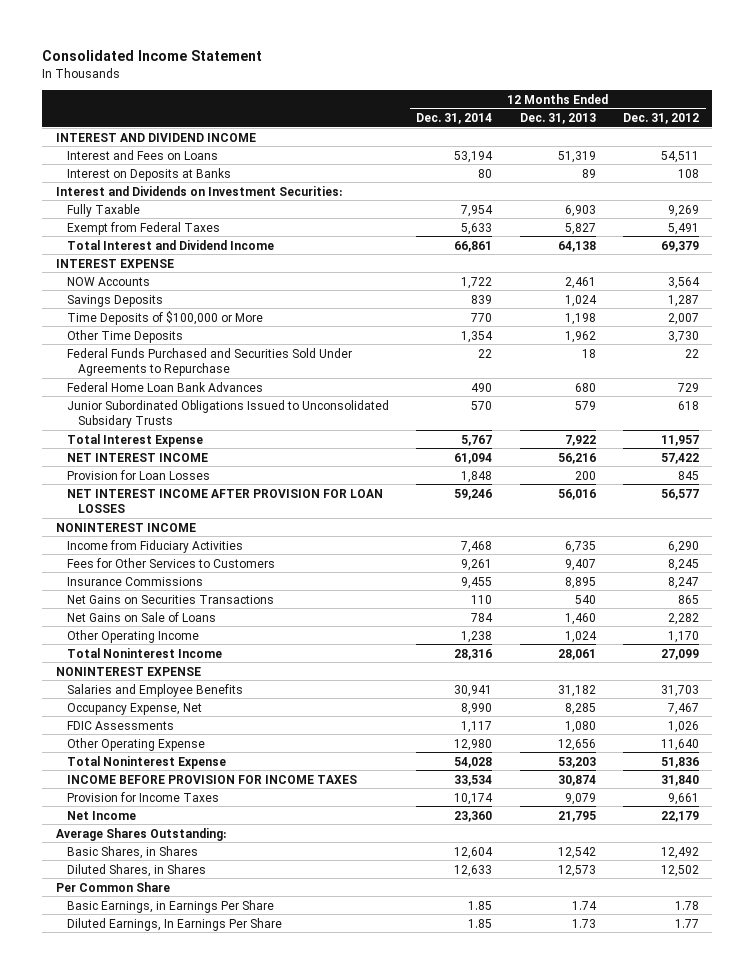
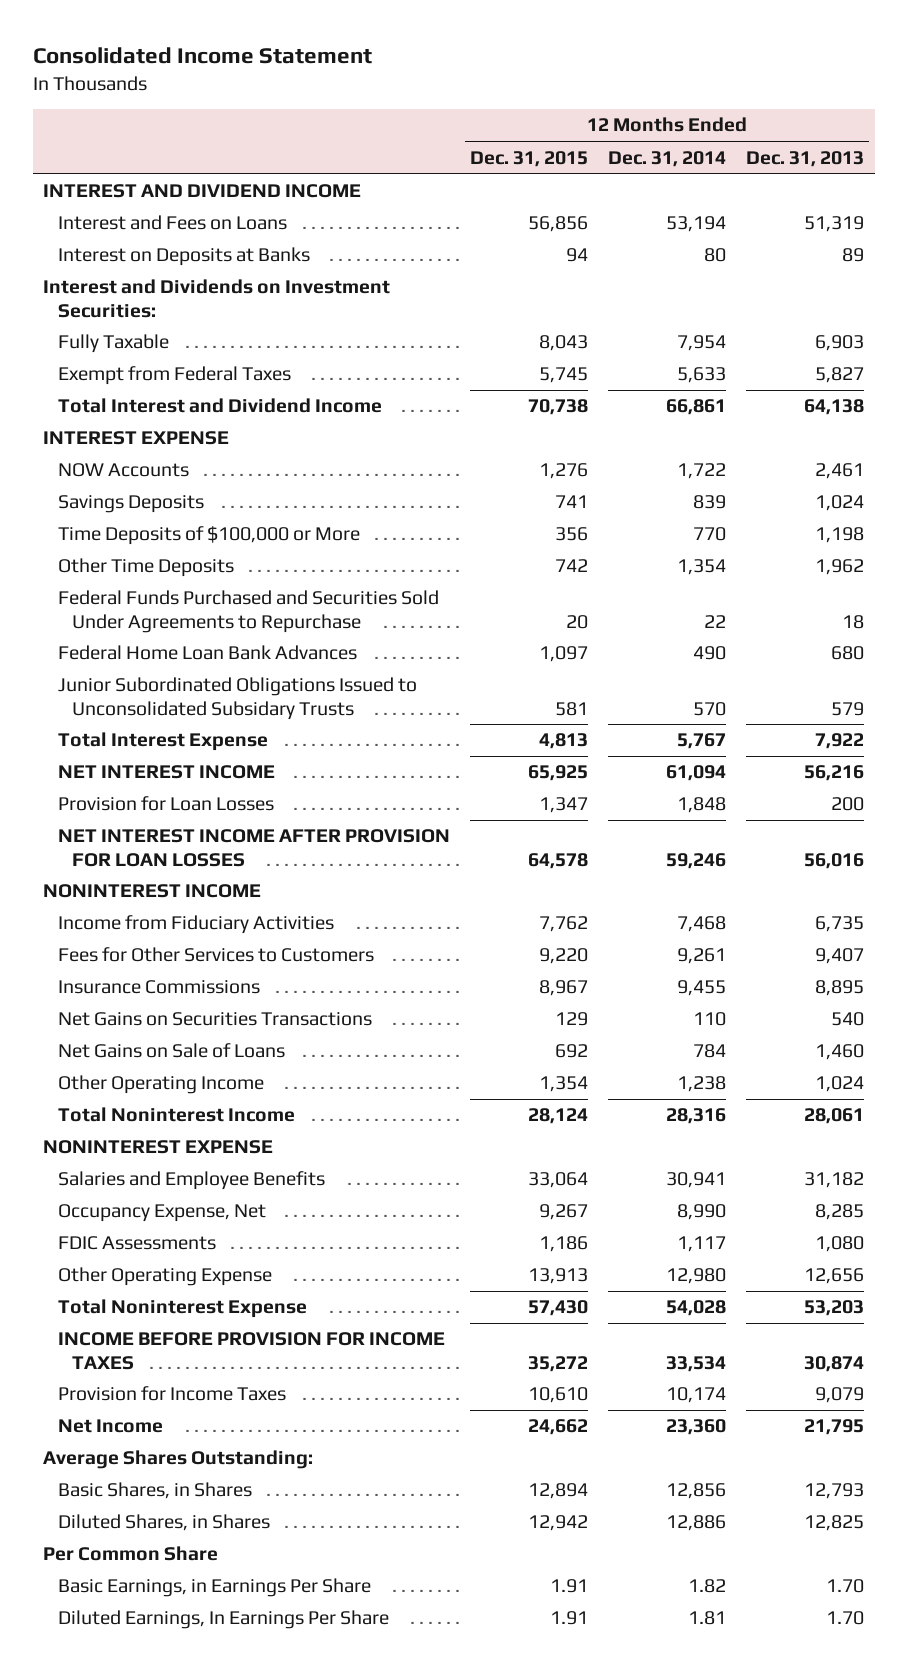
[622,113,699,125] Dec. 31, 2012 -> none
none -> [469,150,588,167] Dec. 31, 2015
[454,846,494,859] 12,604 -> [666,1483,727,1500] 12,856
[557,846,596,859] 12,542 -> [804,1483,865,1500] 12,793
[454,864,493,877] 12,633 -> [666,1515,727,1532] 12,886
[557,864,596,877] 12,573 -> [804,1515,865,1532] 12,825
[468,900,493,910] 1.85 -> [688,1579,727,1594] 1.82
[571,900,597,910] 1.74 -> [826,1579,865,1594] 1.70
[468,918,493,928] 1.85 -> [688,1611,727,1626] 1.81
[571,918,596,928] 1.73 -> [826,1611,865,1626] 1.70

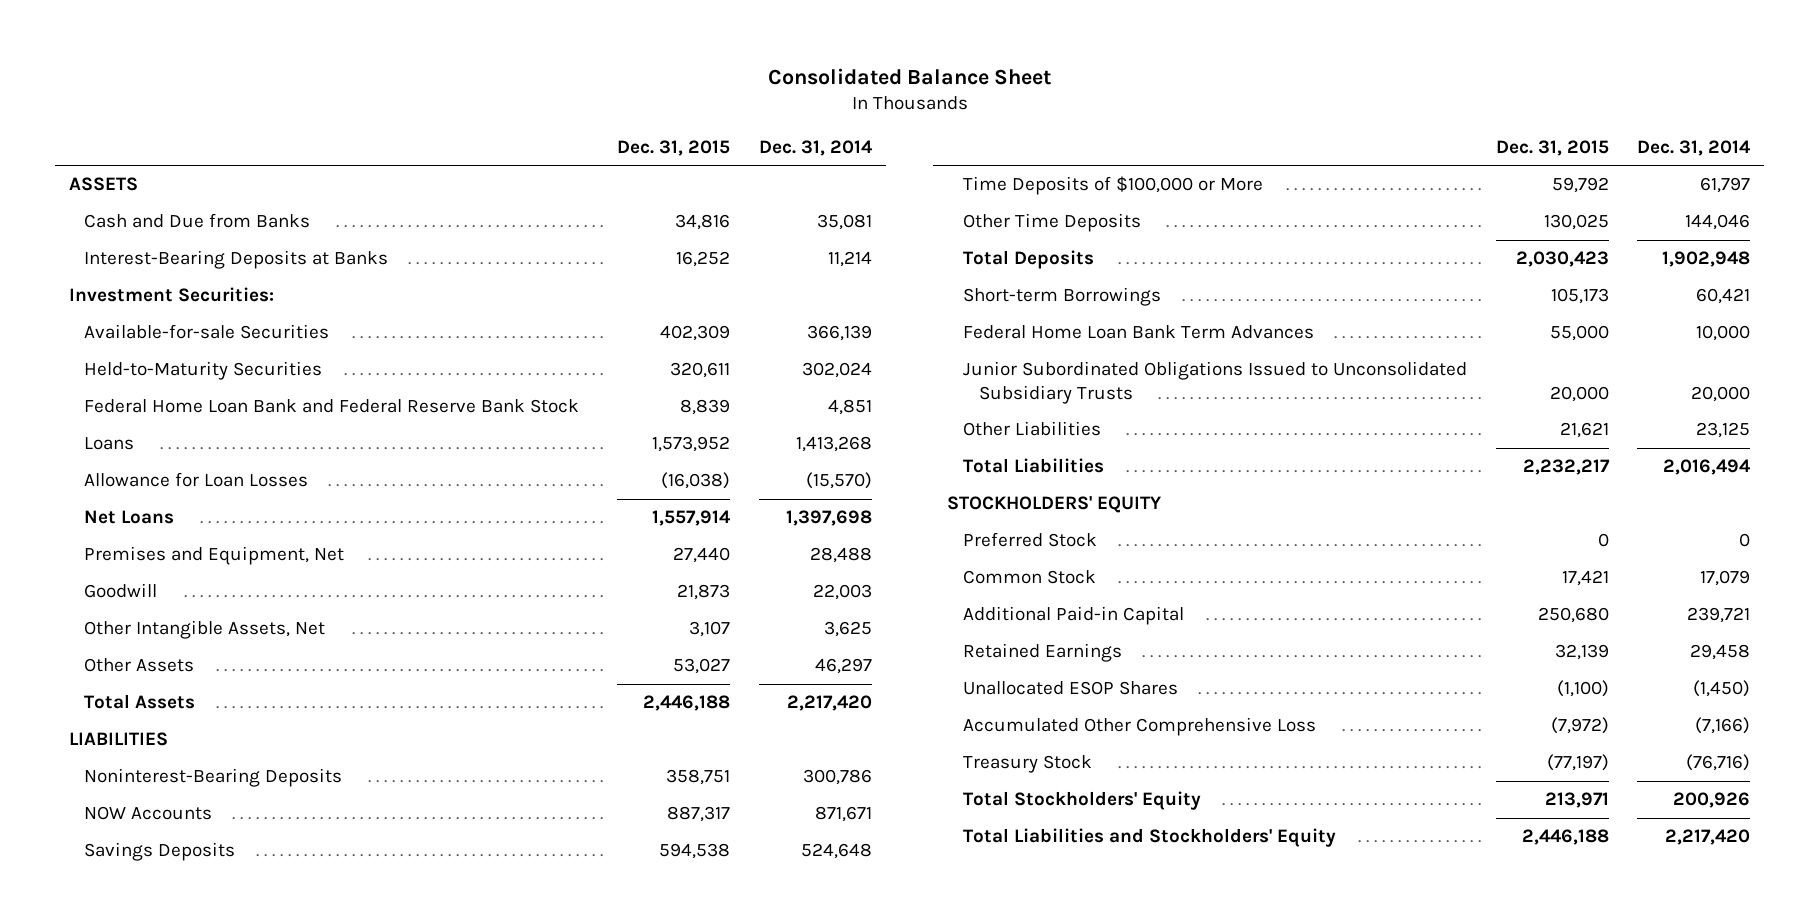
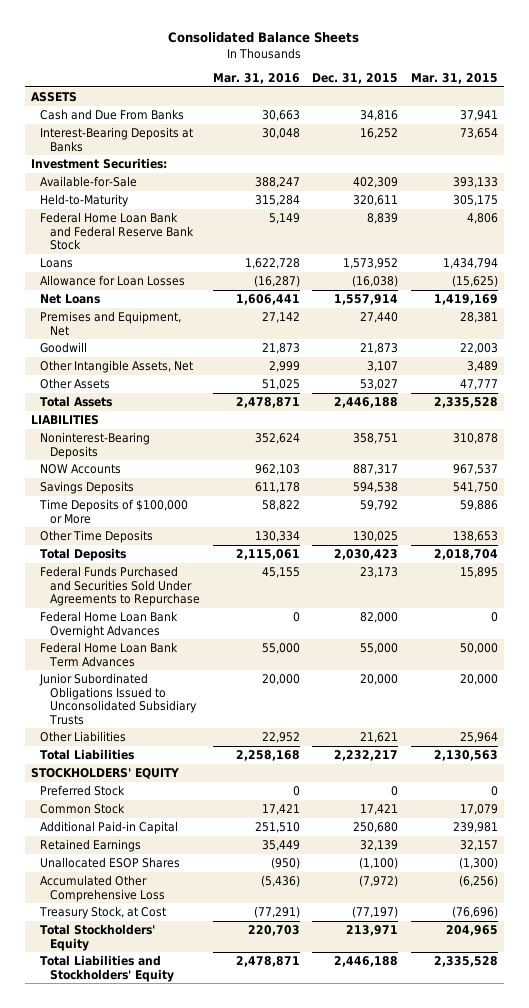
[767,67,1051,85] Consolidated Balance Sheet -> [168,32,360,44] Consolidated Balance Sheets
[758,139,873,156] Dec. 31, 2014 -> none
none -> [212,73,300,85] Mar. 31, 2016
none -> [410,73,498,85] Mar. 31, 2015
[84,213,311,229] Cash and Due from Banks -> [40,108,185,120] Cash and Due From Banks
[84,324,330,340] Available-for-sale Securities -> [40,175,138,187] Available-for-Sale
[84,361,323,381] Held-to-Maturity Securities -> [40,193,130,207] Held-to-Maturity
[963,287,1162,307] Short-term Borrowings -> none
none -> [40,565,201,607] Federal Funds Purchased and Securities Sold Under Agreements to Repurchase
none -> [40,610,179,638] Federal Home Loan Bank Overnight Advances
[963,755,1093,774] Treasury Stock -> [39,905,167,919] Treasury Stock, at Cost

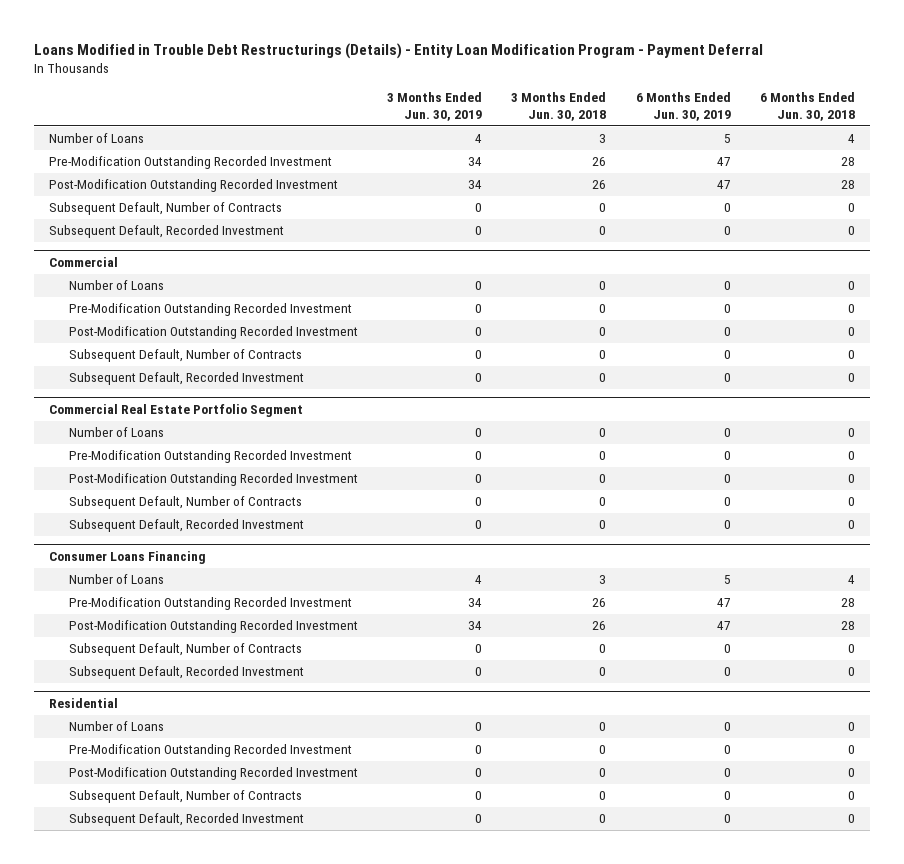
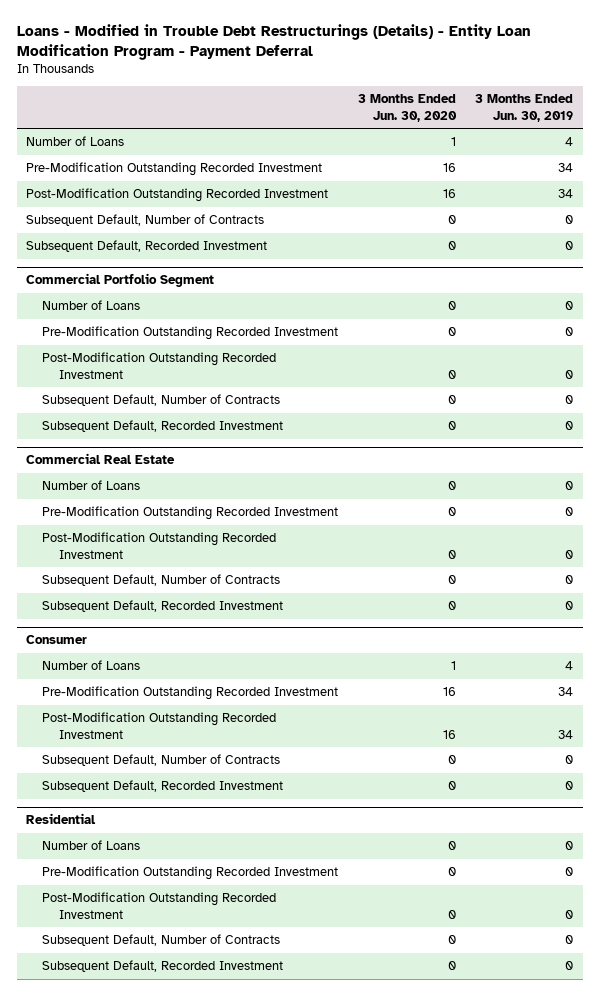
[34,42,764,59] Loans Modified in Trouble Debt Restructurings (Details) - Entity Loan Modification Program - Payment Deferral -> [16,24,531,61] Loans - Modified in Trouble Debt Restructurings (Details) - Entity Loan Modification Program - Payment Deferral
[511,92,607,121] 3 Months Ended Jun. 30, 2018 -> none
[635,92,731,121] 6 Months Ended Jun. 30, 2019 -> none
[759,92,855,121] 6 Months Ended Jun. 30, 2018 -> none
none -> [357,94,457,122] 3 Months Ended Jun. 30, 2020
[48,256,118,267] Commercial -> [26,273,215,288] Commercial Portfolio Segment
[48,403,303,417] Commercial Real Estate Portfolio Segment -> [26,453,176,465] Commercial Real Estate
[48,550,206,564] Consumer Loans Financing -> [26,635,88,645] Consumer

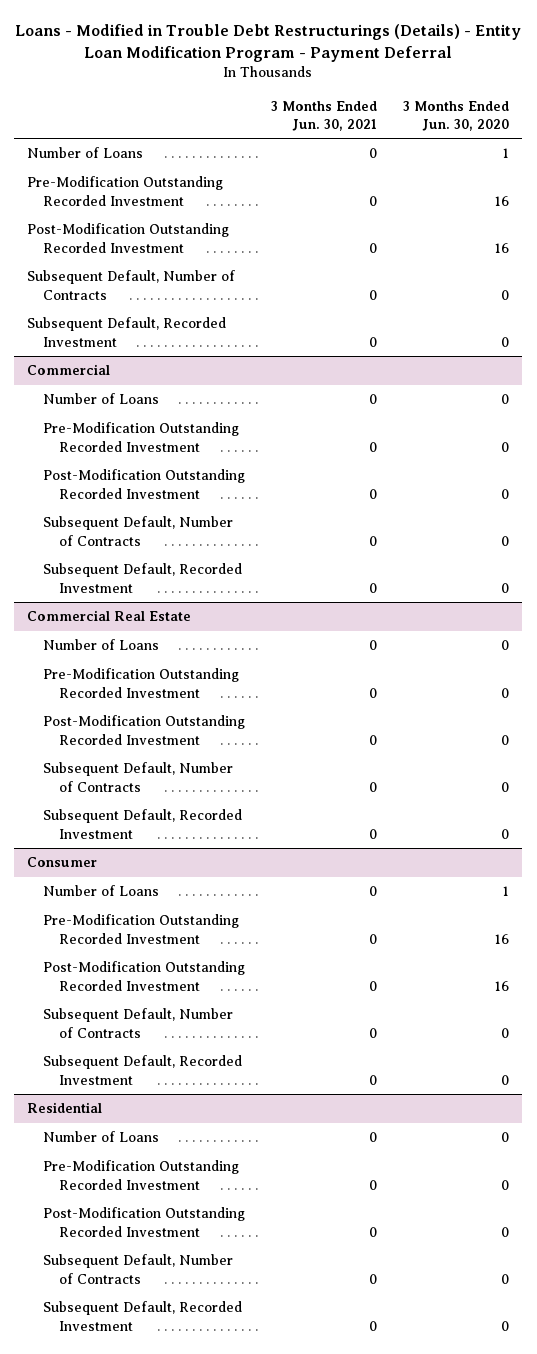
[474,94,573,122] 3 Months Ended Jun. 30, 2019 -> none
none -> [271,100,378,131] 3 Months Ended Jun. 30, 2021
[26,273,215,288] Commercial Portfolio Segment -> [27,364,111,376] Commercial

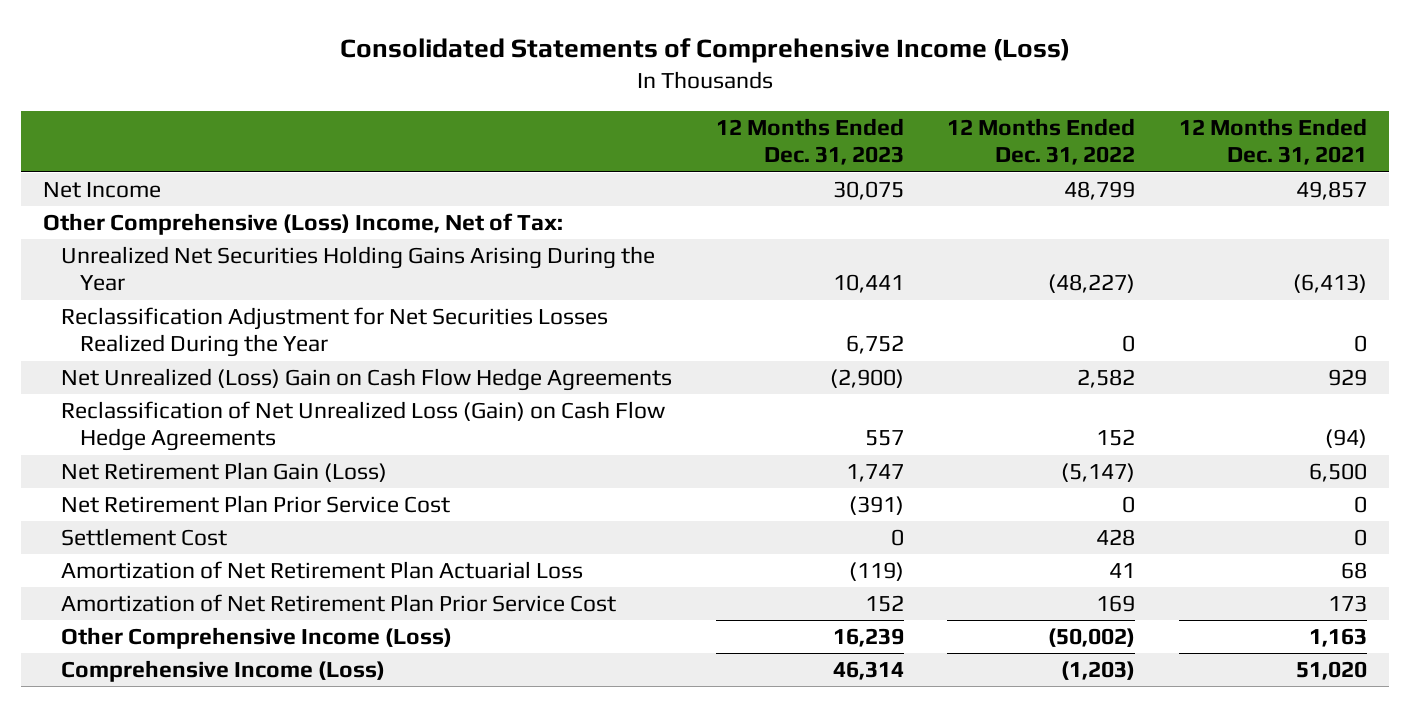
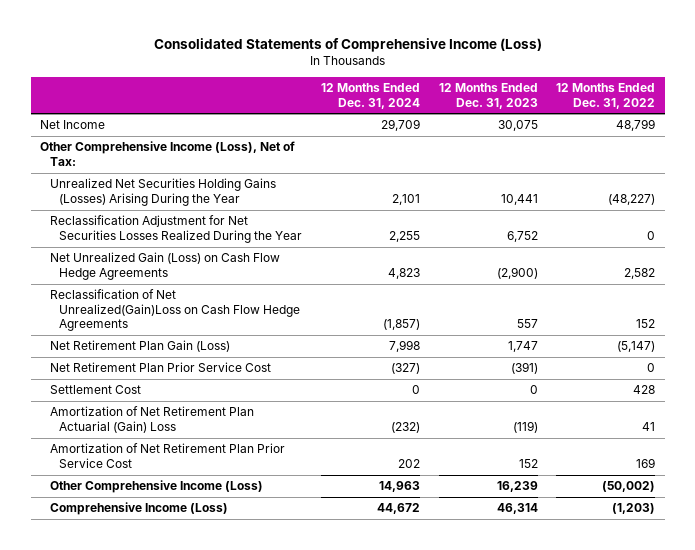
[1178,117,1367,166] 12 Months Ended Dec. 31, 2021 -> none
none -> [320,83,420,109] 12 Months Ended Dec. 31, 2024
[43,213,564,236] Other Comprehensive (Loss) Income, Net of Tax: -> [39,141,295,166] Other Comprehensive Income (Loss), Net of Tax:
[61,246,656,292] Unrealized Net Securities Holding Gains Arising During the Year -> [49,178,276,206] Unrealized Net Securities Holding Gains (Losses) Arising During the Year
[61,368,673,392] Net Unrealized (Loss) Gain on Cash Flow Hedge Agreements -> [49,252,280,280] Net Unrealized Gain (Loss) on Cash Flow Hedge Agreements
[61,401,666,452] Reclassification of Net Unrealized Loss (Gain) on Cash Flow Hedge Agreements -> [49,289,301,332] Reclassification of Net Unrealized(Gain)Loss on Cash Flow Hedge Agreements
[61,561,584,580] Amortization of Net Retirement Plan Actuarial Loss -> [49,406,254,433] Amortization of Net Retirement Plan Actuarial (Gain) Loss

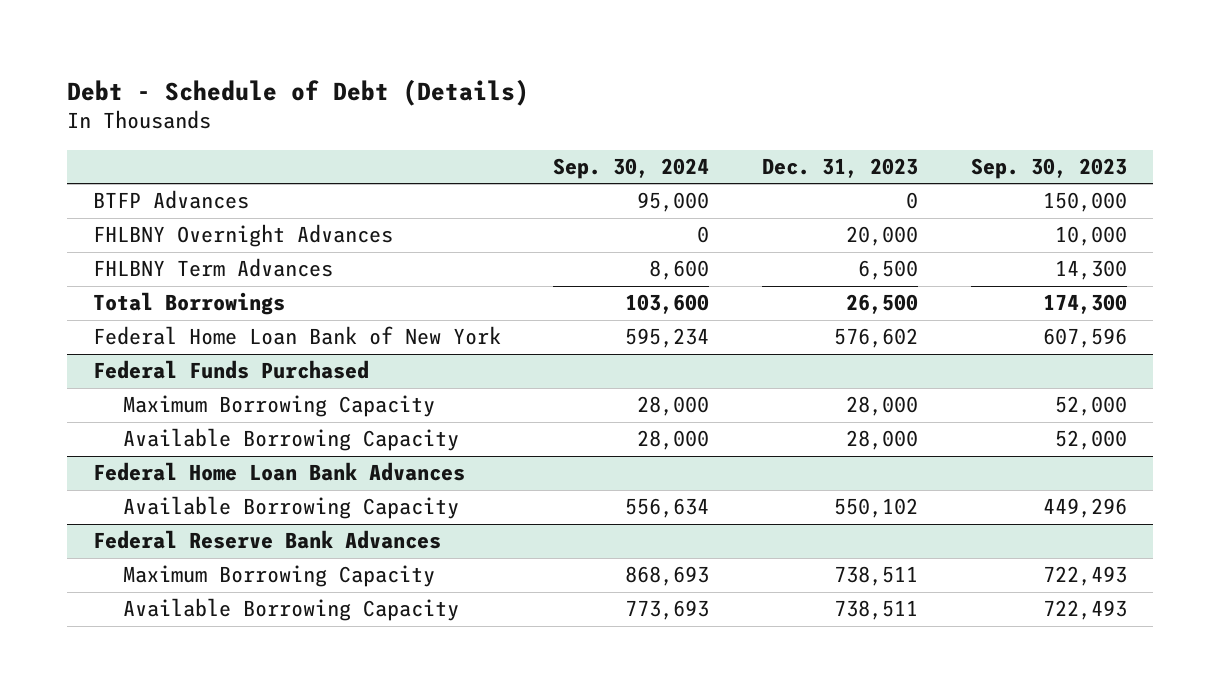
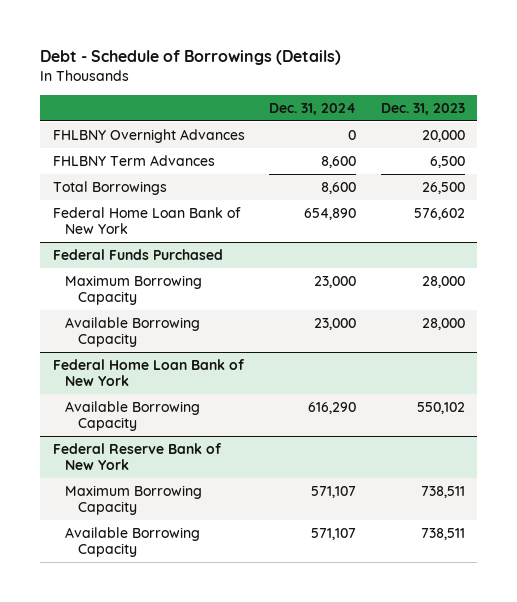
[66,78,529,106] Debt - Schedule of Debt (Details) -> [40,50,342,66] Debt - Schedule of Borrowings (Details)
[553,157,710,179] Sep. 30, 2024 -> none
[970,157,1127,179] Sep. 30, 2023 -> none
none -> [269,102,357,115] Dec. 31, 2024
[92,190,249,210] BTFP Advances -> none
[92,462,465,482] Federal Home Loan Bank Advances -> [52,358,245,387] Federal Home Loan Bank of New York
[92,530,441,550] Federal Reserve Bank Advances -> [52,442,222,471] Federal Reserve Bank of New York

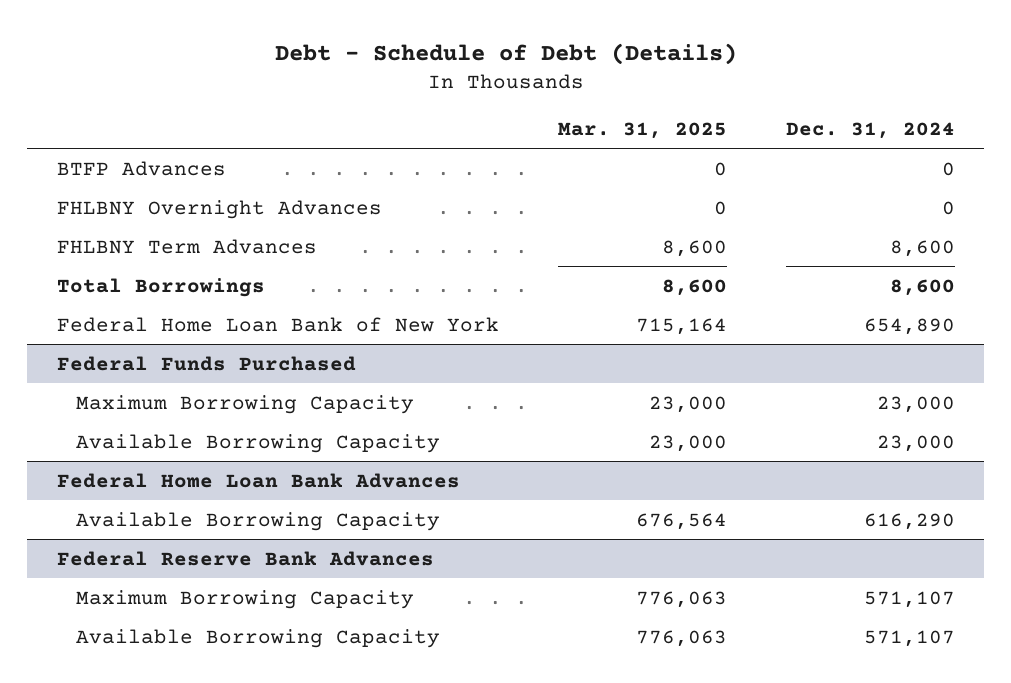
[40,50,342,66] Debt - Schedule of Borrowings (Details) -> [274,42,737,65] Debt - Schedule of Debt (Details)
[380,102,465,115] Dec. 31, 2023 -> none
none -> [557,121,727,139] Mar. 31, 2025
none -> [56,160,226,176] BTFP Advances
[52,358,245,387] Federal Home Loan Bank of New York -> [56,472,460,488] Federal Home Loan Bank Advances
[52,442,222,471] Federal Reserve Bank of New York -> [56,550,434,566] Federal Reserve Bank Advances

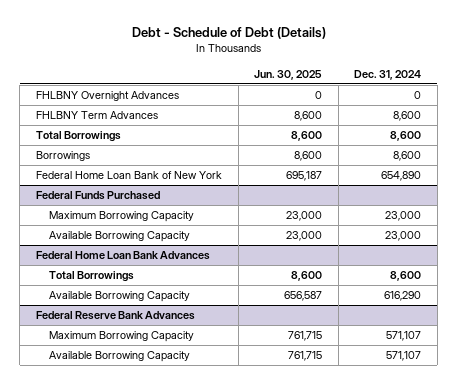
[557,121,727,139] Mar. 31, 2025 -> none
none -> [254,69,323,80] Jun. 30, 2025
[56,160,226,176] BTFP Advances -> none
none -> [35,151,90,162] Borrowings
none -> [49,271,135,283] Total Borrowings

